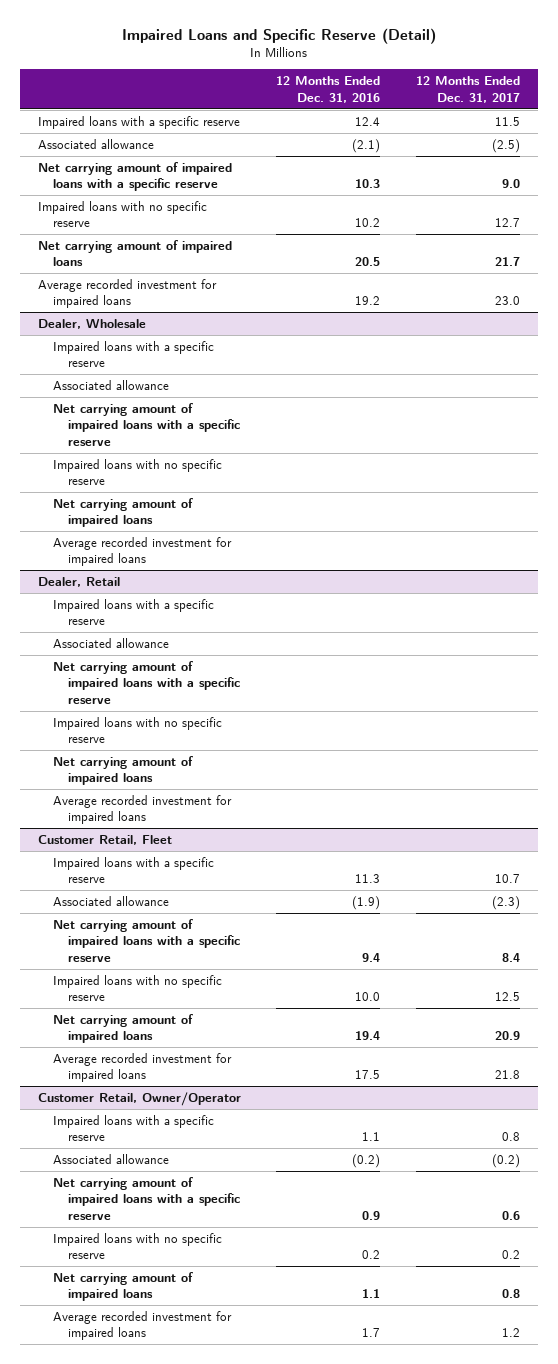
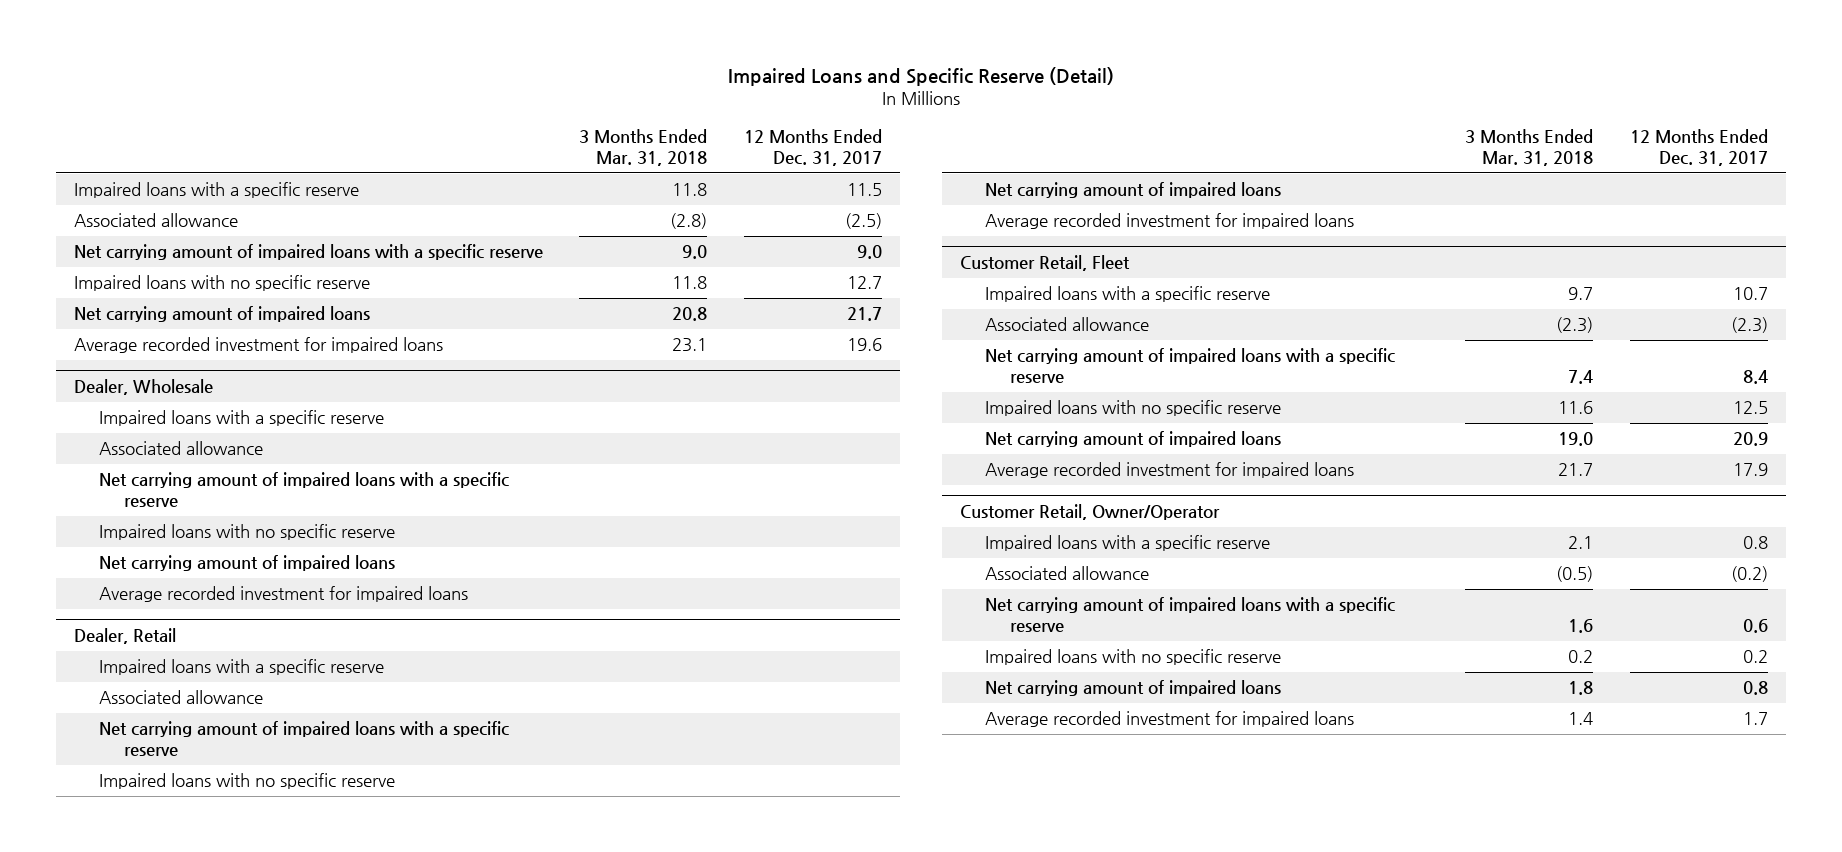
[276,76,381,103] 12 Months Ended Dec. 31, 2016 -> none
none -> [579,128,708,166] 3 Months Ended Mar. 31, 2018
[494,296,520,306] 23.0 -> [846,338,882,352] 19.6
[494,1070,520,1080] 21.8 -> [1732,463,1768,477] 17.9
[501,1328,520,1338] 1.2 -> [1742,712,1768,726] 1.7

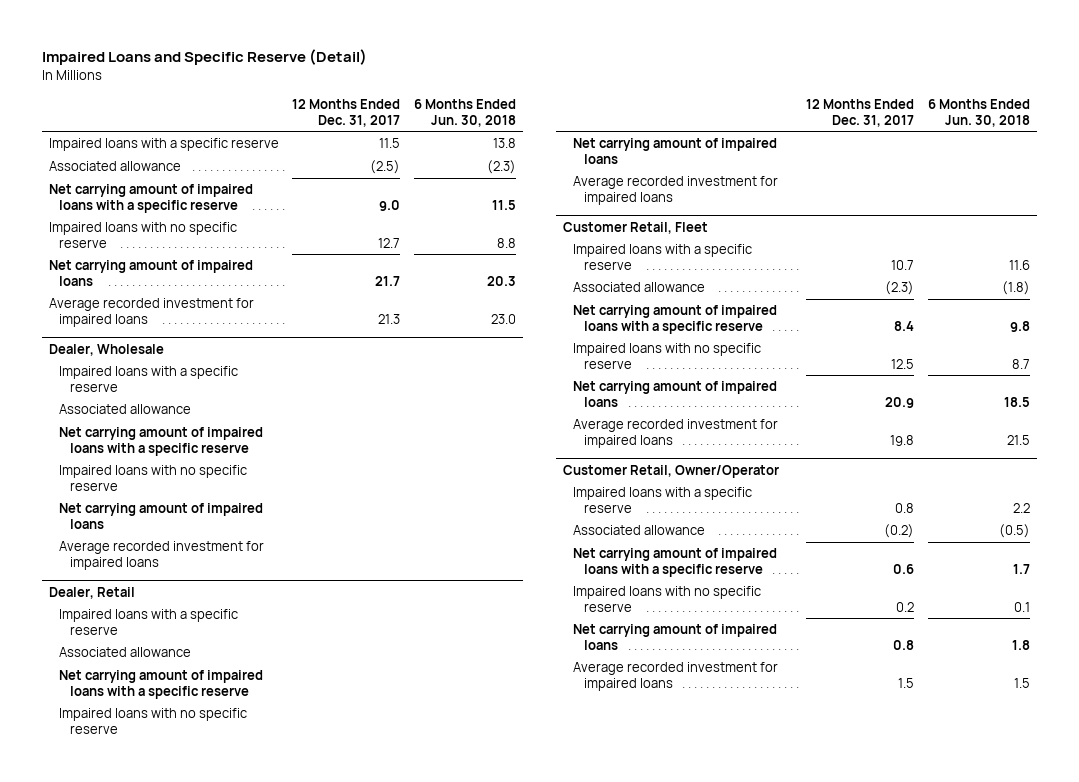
[579,128,708,166] 3 Months Ended Mar. 31, 2018 -> none
none -> [413,99,516,127] 6 Months Ended Jun. 30, 2018
[846,338,882,352] 19.6 -> [378,313,401,324] 21.3
[1732,463,1768,477] 17.9 -> [890,434,915,446] 19.8
[1742,712,1768,726] 1.7 -> [898,677,915,688] 1.5

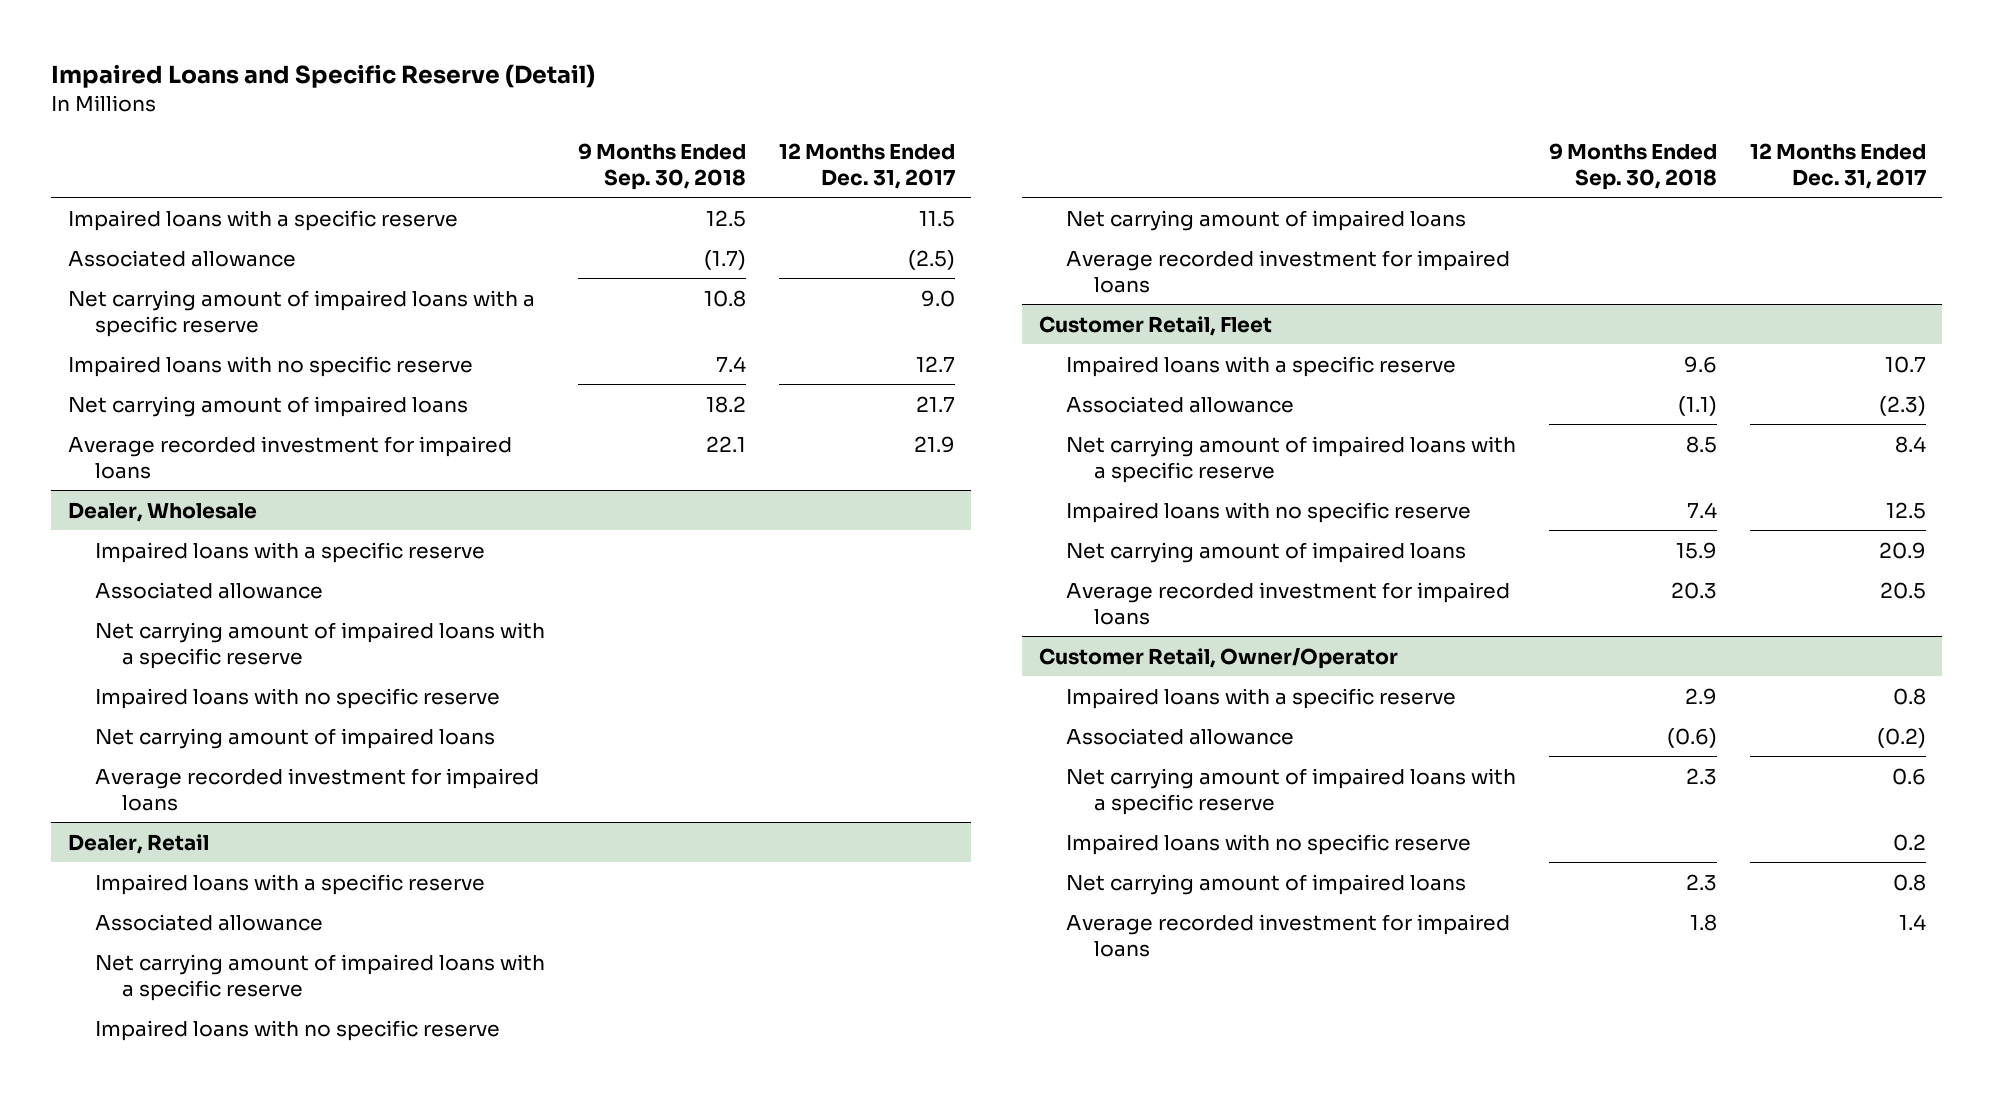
[413,99,516,127] 6 Months Ended Jun. 30, 2018 -> none
none -> [577,142,746,190] 9 Months Ended Sep. 30, 2018
[378,313,401,324] 21.3 -> [913,435,955,453] 21.9
[890,434,915,446] 19.8 -> [1880,581,1927,599] 20.5
[898,677,915,688] 1.5 -> [1899,913,1927,930] 1.4

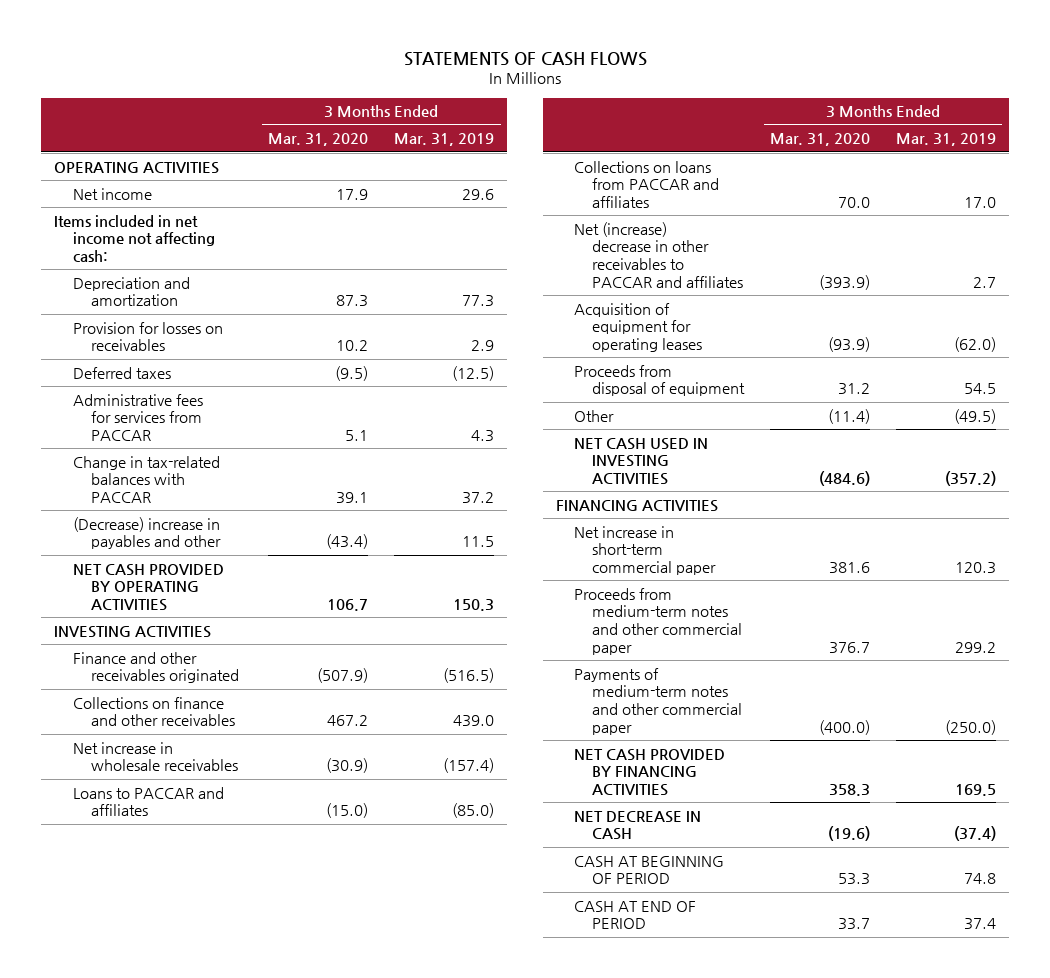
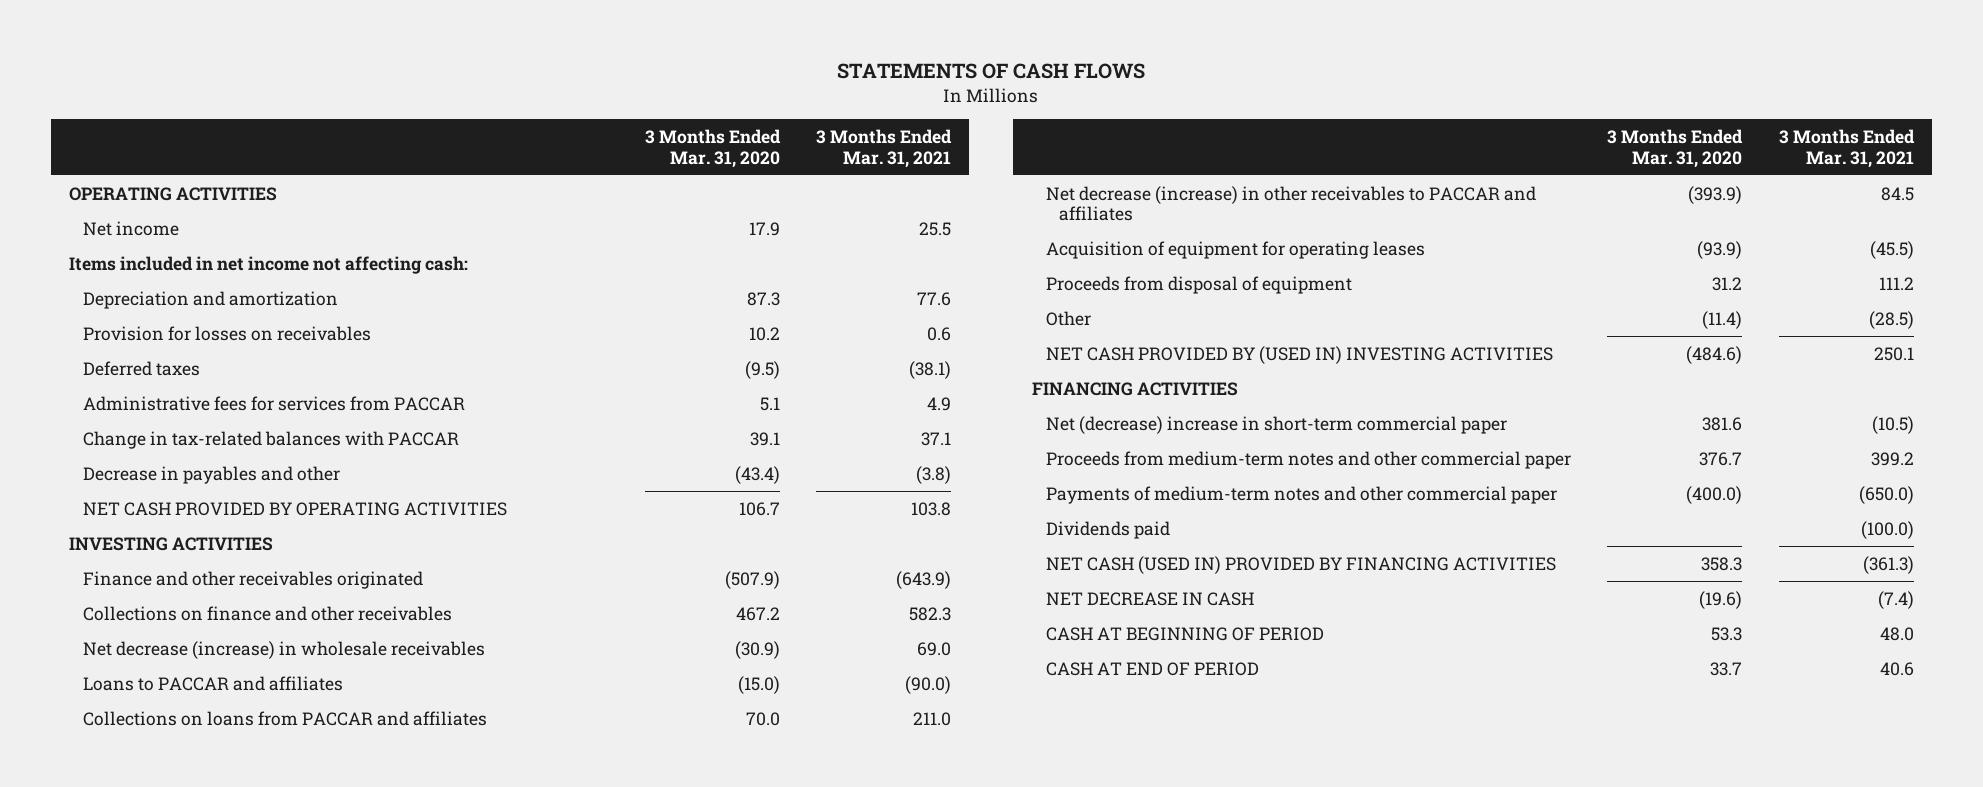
[394,133,495,147] Mar. 31, 2019 -> none
none -> [816,128,953,168] 3 Months Ended Mar. 31, 2021
[72,516,221,550] (Decrease) increase in payables and other -> [82,465,340,484] Decrease in payables and other
[72,741,238,772] Net increase in wholesale receivables -> [82,640,485,659] Net decrease (increase) in wholesale receivables
[574,221,744,288] Net (increase) decrease in other receivables to PACCAR and affiliates -> [1045,185,1536,222] Net decrease (increase) in other receivables to PACCAR and affiliates
[574,437,709,485] NET CASH USED IN INVESTING ACTIVITIES -> [1045,345,1553,364] NET CASH PROVIDED BY (USED IN) INVESTING ACTIVITIES
[574,525,717,575] Net increase in short-term commercial paper -> [1045,415,1507,434] Net (decrease) increase in short-term commercial paper
none -> [1045,520,1170,539] Dividends paid
[574,748,726,796] NET CASH PROVIDED BY FINANCING ACTIVITIES -> [1045,555,1556,574] NET CASH (USED IN) PROVIDED BY FINANCING ACTIVITIES

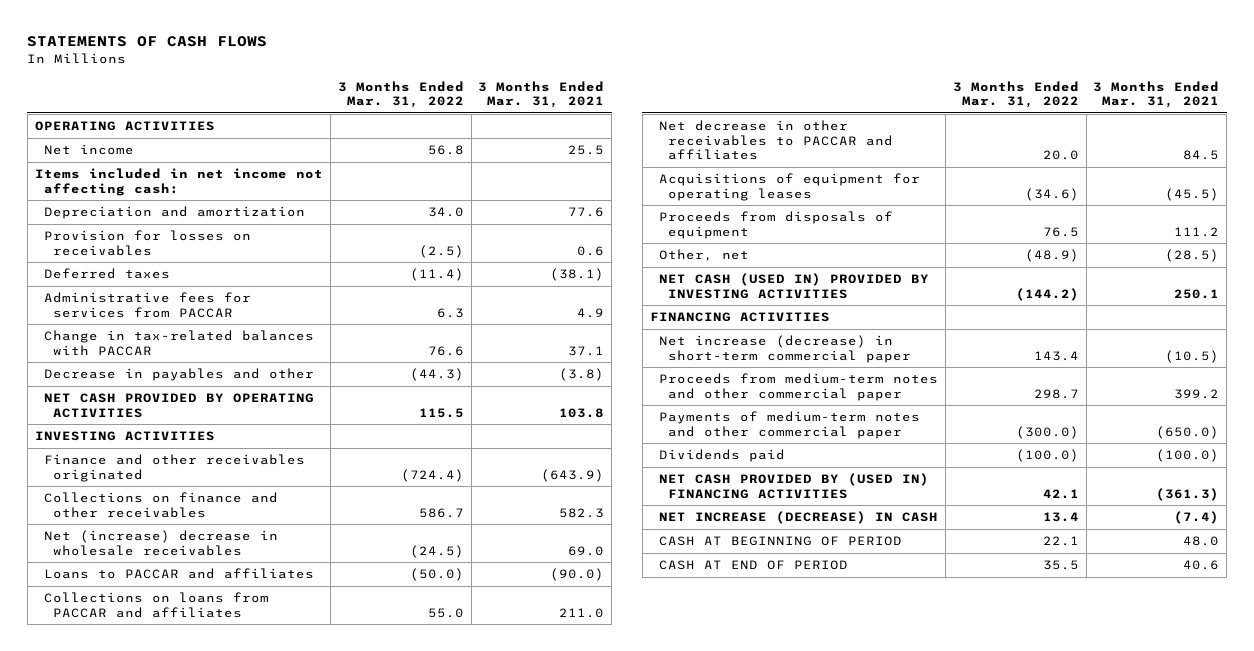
[644,128,781,168] 3 Months Ended Mar. 31, 2020 -> none
none -> [337,80,464,109] 3 Months Ended Mar. 31, 2022
[82,640,485,659] Net decrease (increase) in wholesale receivables -> [44,530,279,556] Net (increase) decrease in wholesale receivables
[1045,185,1536,222] Net decrease (increase) in other receivables to PACCAR and affiliates -> [659,120,894,161] Net decrease in other receivables to PACCAR and affiliates
[1045,240,1425,259] Acquisition of equipment for operating leases -> [659,173,921,201] Acquisitions of equipment for operating leases
[1045,275,1352,294] Proceeds from disposal of equipment -> [659,211,894,239] Proceeds from disposals of equipment
[1045,310,1091,326] Other -> [659,249,750,262] Other, net
[1045,345,1553,364] NET CASH PROVIDED BY (USED IN) INVESTING ACTIVITIES -> [659,273,930,299] NET CASH (USED IN) PROVIDED BY INVESTING ACTIVITIES
[1045,415,1507,434] Net (decrease) increase in short-term commercial paper -> [659,335,912,363] Net increase (decrease) in short-term commercial paper
[1045,555,1556,574] NET CASH (USED IN) PROVIDED BY FINANCING ACTIVITIES -> [659,473,930,499] NET CASH PROVIDED BY (USED IN) FINANCING ACTIVITIES
[1045,591,1254,606] NET DECREASE IN CASH -> [659,511,939,525] NET INCREASE (DECREASE) IN CASH

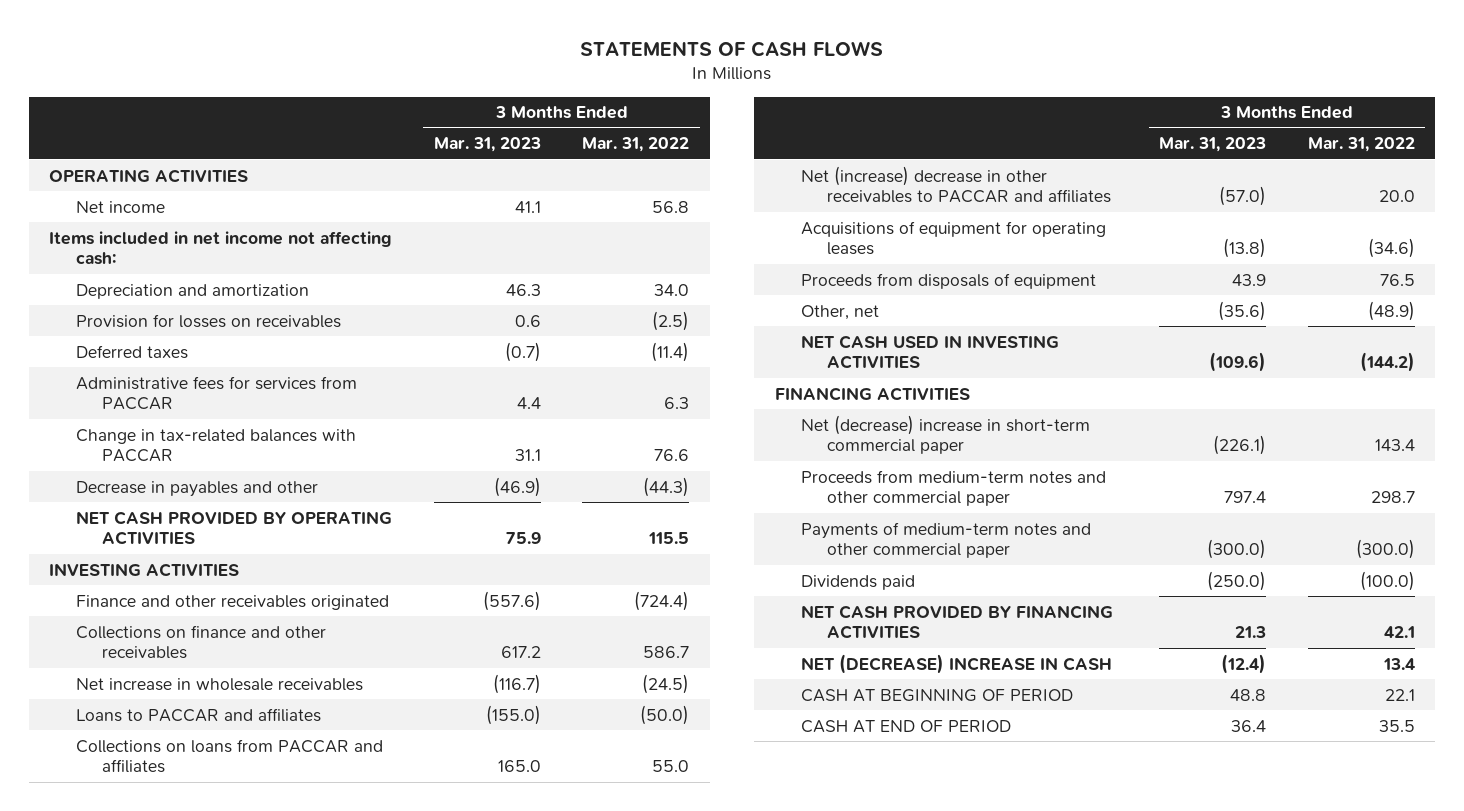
[478,80,605,109] 3 Months Ended Mar. 31, 2021 -> none
none -> [433,137,541,153] Mar. 31, 2023
[44,530,279,556] Net (increase) decrease in wholesale receivables -> [75,677,363,691] Net increase in wholesale receivables
[659,120,894,161] Net decrease in other receivables to PACCAR and affiliates -> [800,165,1112,204] Net (increase) decrease in other receivables to PACCAR and affiliates
[659,273,930,299] NET CASH (USED IN) PROVIDED BY INVESTING ACTIVITIES -> [800,334,1059,370] NET CASH USED IN INVESTING ACTIVITIES
[659,335,912,363] Net increase (decrease) in short-term commercial paper -> [800,414,1090,455] Net (decrease) increase in short-term commercial paper
[659,473,930,499] NET CASH PROVIDED BY (USED IN) FINANCING ACTIVITIES -> [800,604,1113,640] NET CASH PROVIDED BY FINANCING ACTIVITIES
[659,511,939,525] NET INCREASE (DECREASE) IN CASH -> [800,653,1112,674] NET (DECREASE) INCREASE IN CASH

